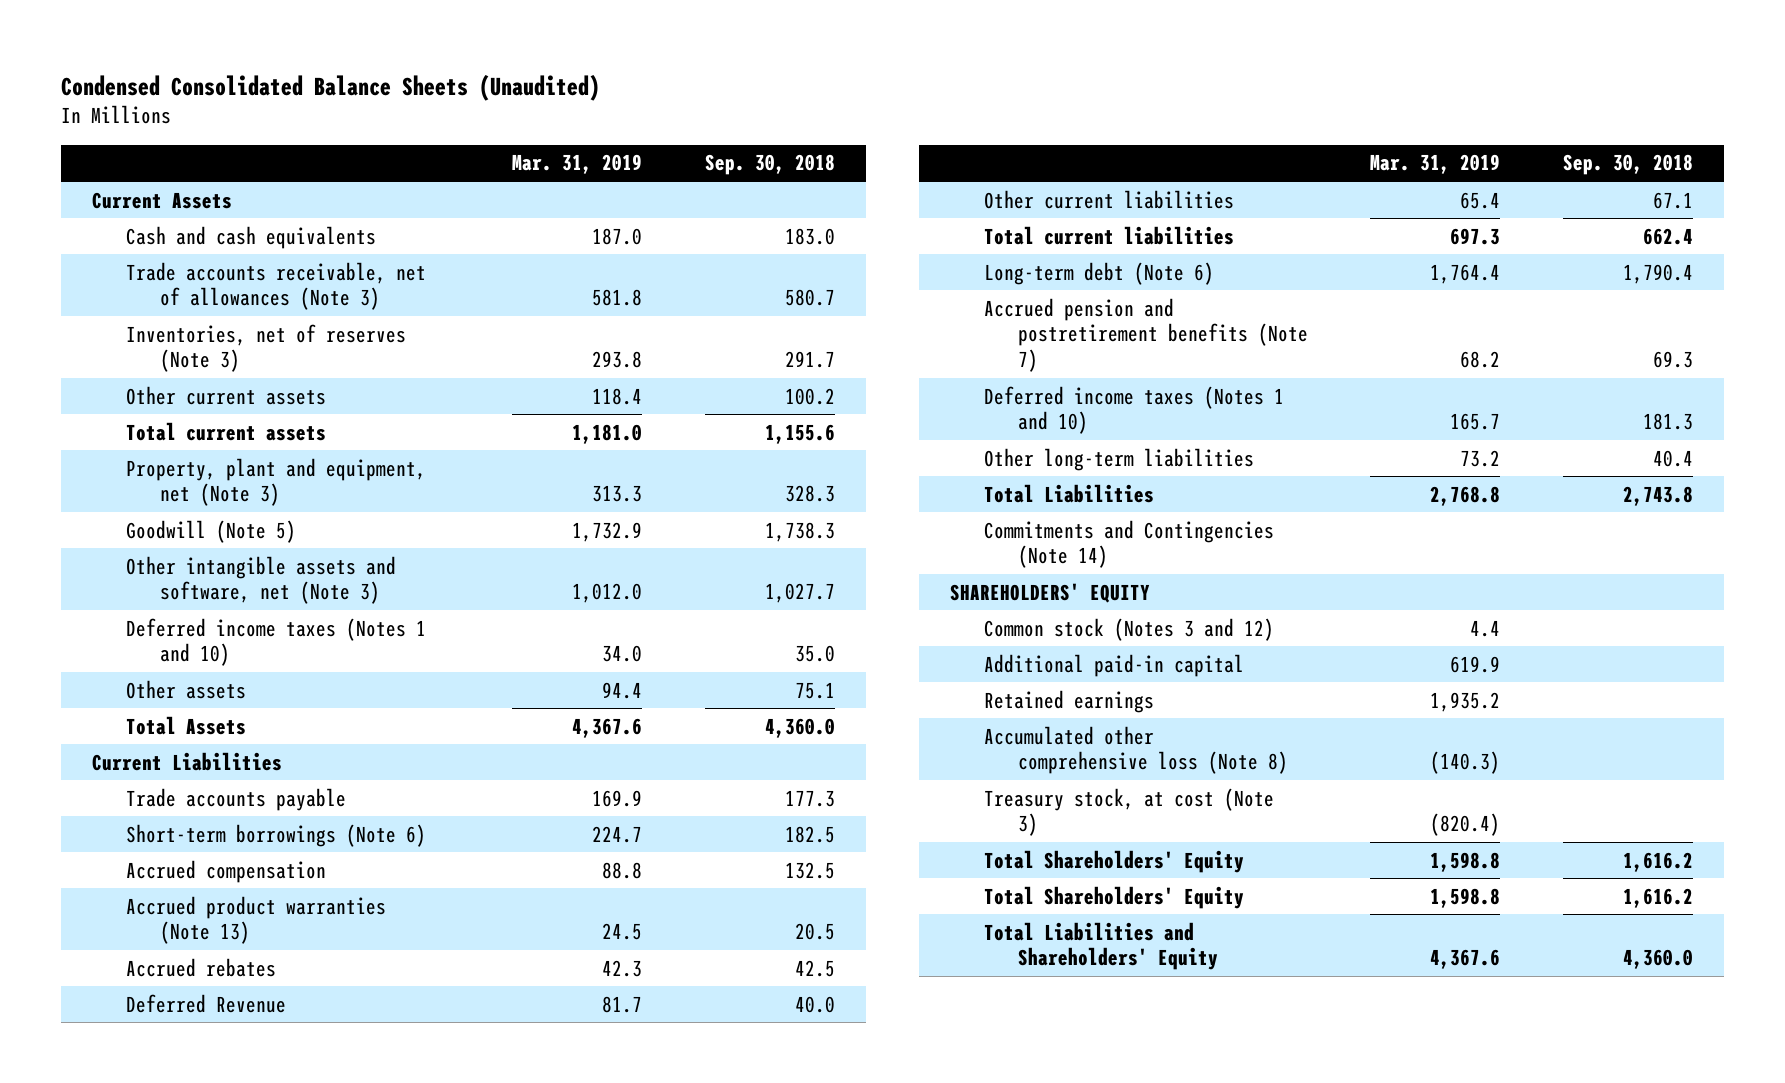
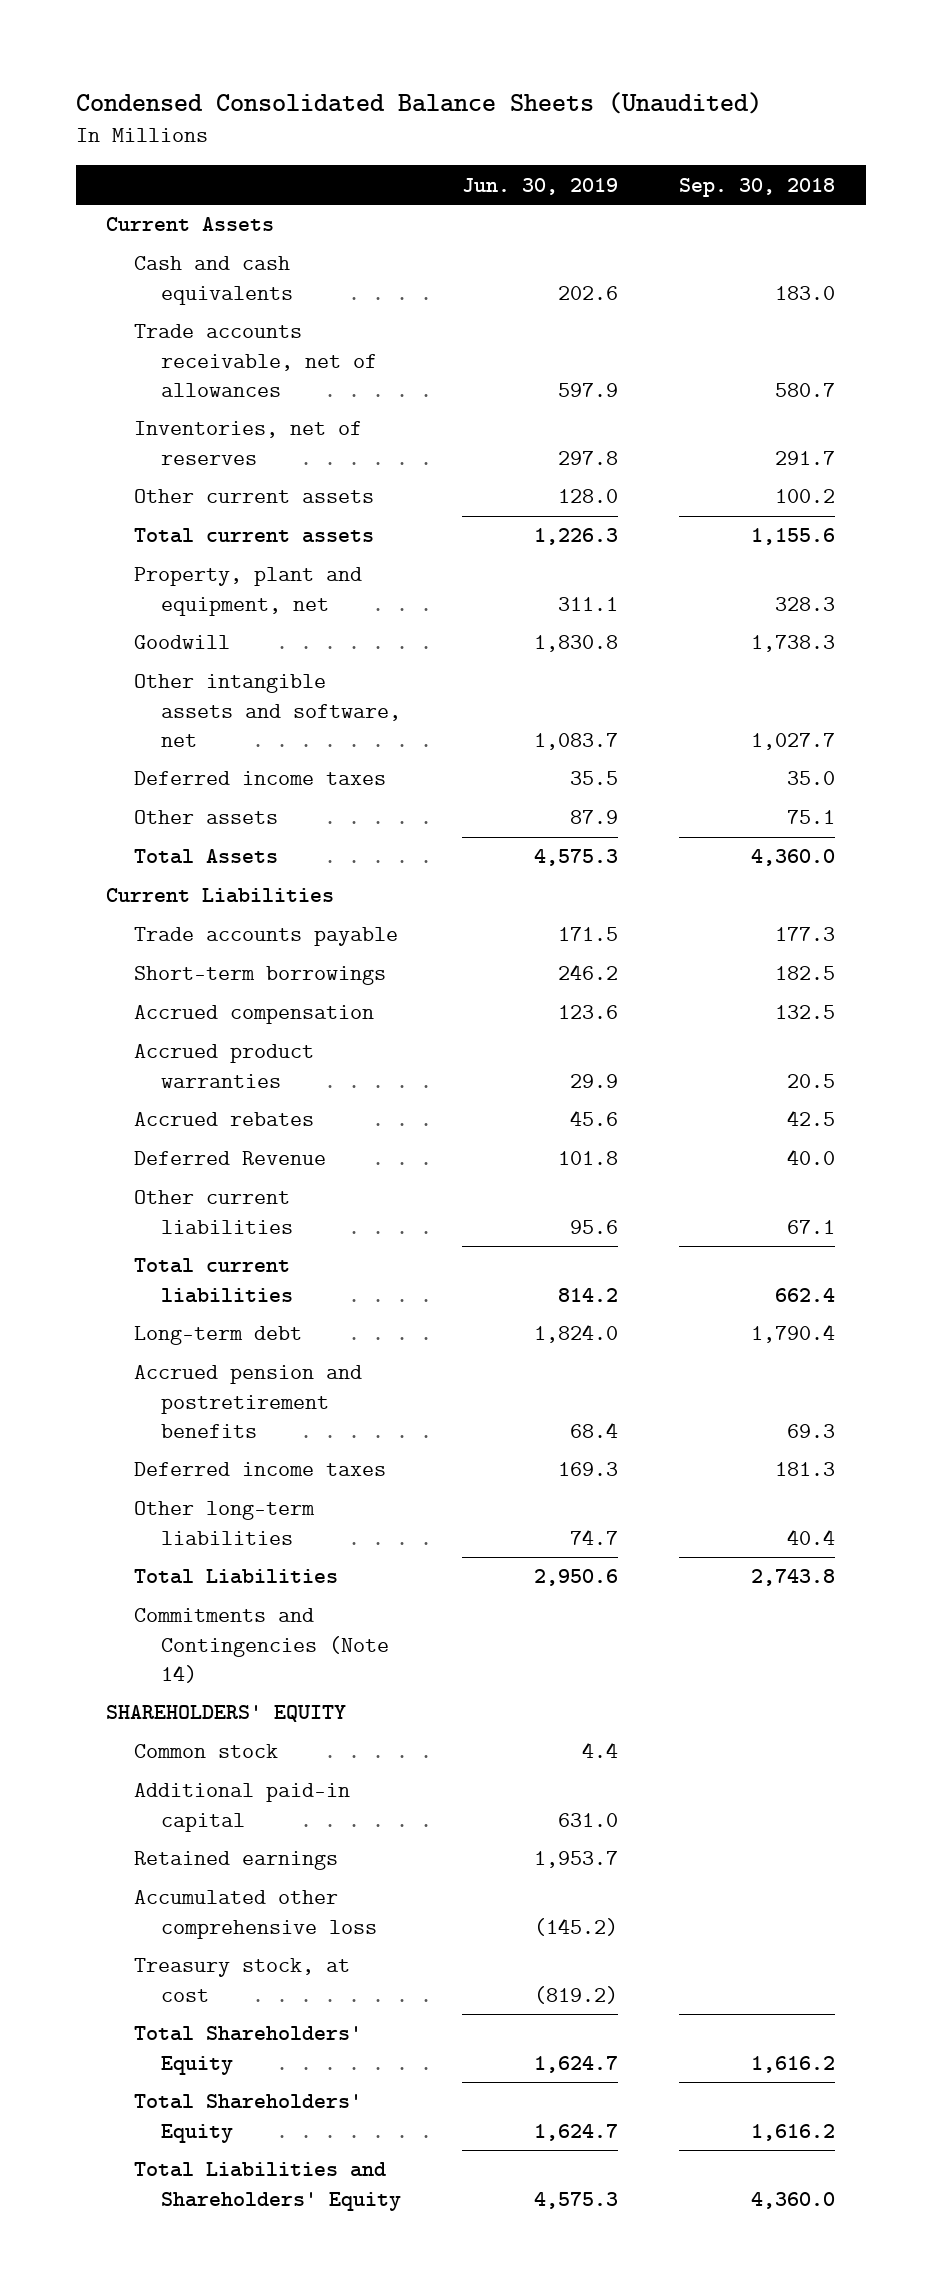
[512,154,643,175] Mar. 31, 2019 -> none
none -> [462,177,619,195] Jun. 30, 2019
[126,261,427,311] Trade accounts receivable, net of allowances (Note 3) -> [133,324,378,397] Trade accounts receivable, net of allowances
[126,323,407,373] Inventories, net of reserves (Note 3) -> [133,421,362,465] Inventories, net of reserves
[126,457,427,507] Property, plant and equipment, net (Note 3) -> [133,567,362,616] Property, plant and equipment, net
[126,519,297,543] Goodwill (Note 5) -> [133,635,230,650] Goodwill
[126,555,397,605] Other intangible assets and software, net (Note 3) -> [133,674,402,747] Other intangible assets and software, net
[126,617,427,667] Deferred income taxes (Notes 1 and 10) -> [133,771,386,786] Deferred income taxes
[126,823,427,847] Short-term borrowings (Note 6) -> [133,966,386,986] Short-term borrowings
[126,895,387,945] Accrued product warranties (Note 13) -> [133,1044,314,1088] Accrued product warranties
[984,261,1215,285] Long-term debt (Note 6) -> [133,1326,302,1346] Long-term debt
[984,297,1309,373] Accrued pension and postretirement benefits (Note 7) -> [133,1365,362,1438] Accrued pension and postretirement benefits
[984,385,1285,435] Deferred income taxes (Notes 1 and 10) -> [133,1462,386,1477] Deferred income taxes
[984,617,1275,641] Common stock (Notes 3 and 12) -> [133,1744,278,1759] Common stock
[984,725,1289,775] Accumulated other comprehensive loss (Note 8) -> [133,1890,378,1939] Accumulated other comprehensive loss
[984,787,1275,837] Treasury stock, at cost (Note 3) -> [133,1958,350,2002] Treasury stock, at cost

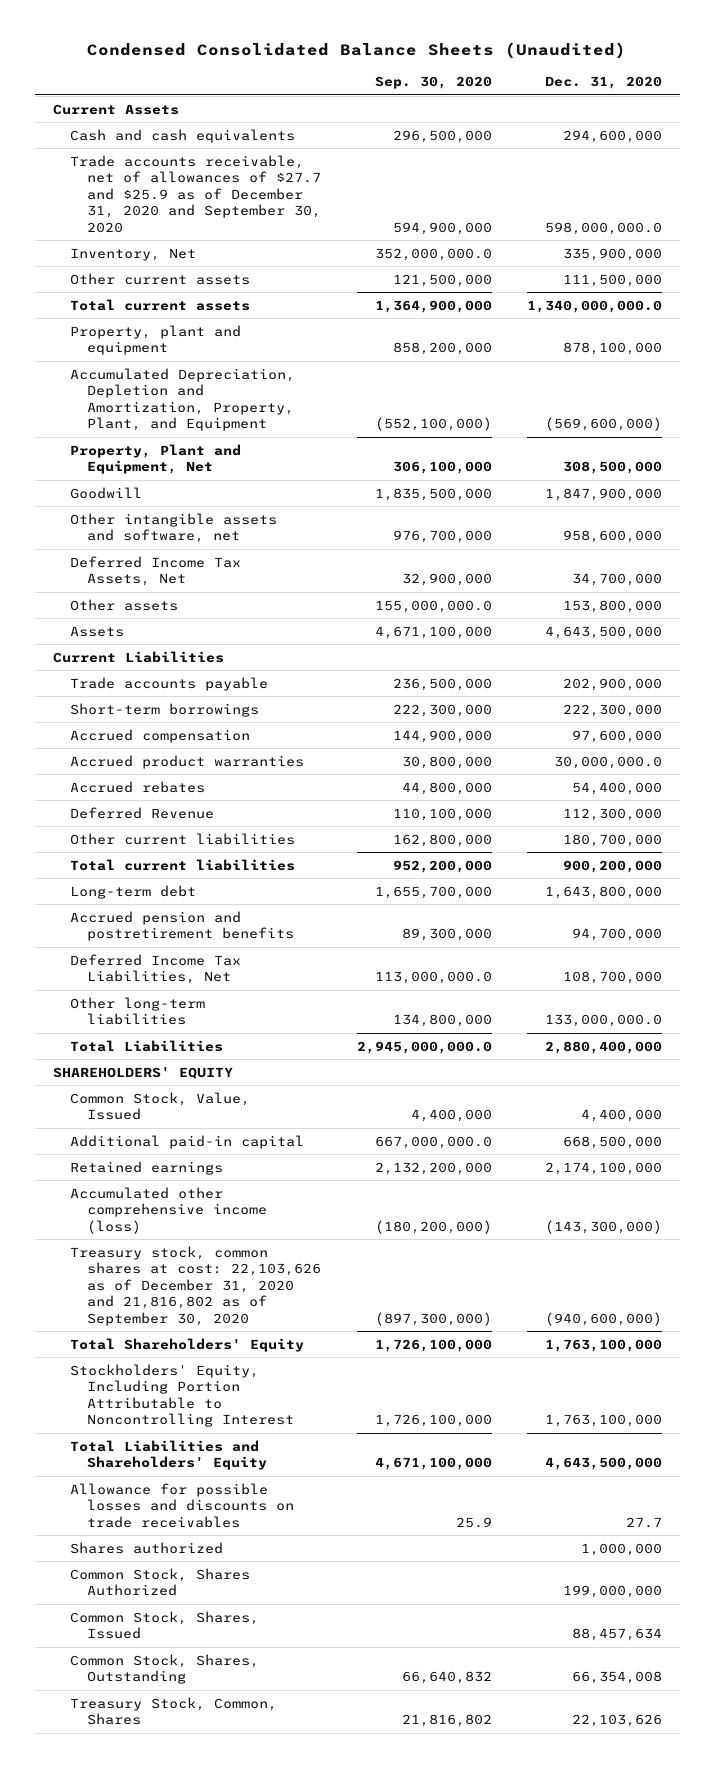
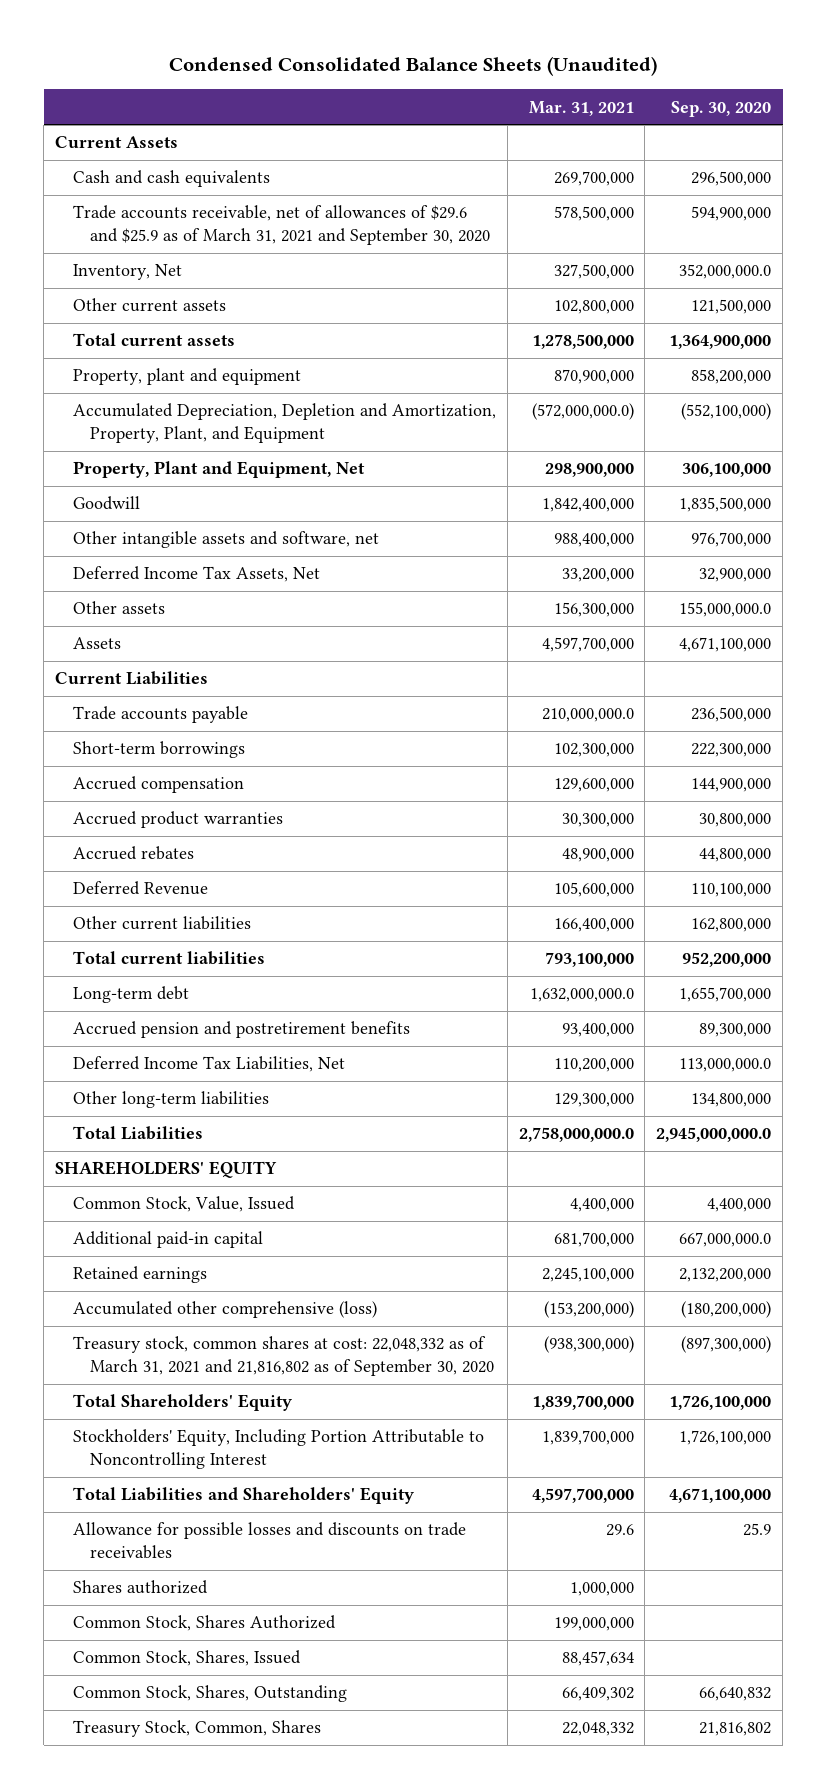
[545,76,663,90] Dec. 31, 2020 -> none
none -> [528,100,634,116] Mar. 31, 2021
[70,154,322,233] Trade accounts receivable, net of allowances of $27.7 and $25.9 as of December 31, 2020 and September 30, 2020 -> [72,205,491,246] Trade accounts receivable, net of allowances of $29.6 and $25.9 as of March 31, 2021 and September 30, 2020
[70,1186,268,1234] Accumulated other comprehensive income (loss) -> [72,1301,377,1319] Accumulated other comprehensive (loss)
[70,1245,322,1326] Treasury stock, common shares at cost: 22,103,626 as of December 31, 2020 and 21,816,802 as of September 30, 2020 -> [72,1336,495,1377] Treasury stock, common shares at cost: 22,048,332 as of March 31, 2021 and 21,816,802 as of September 30, 2020

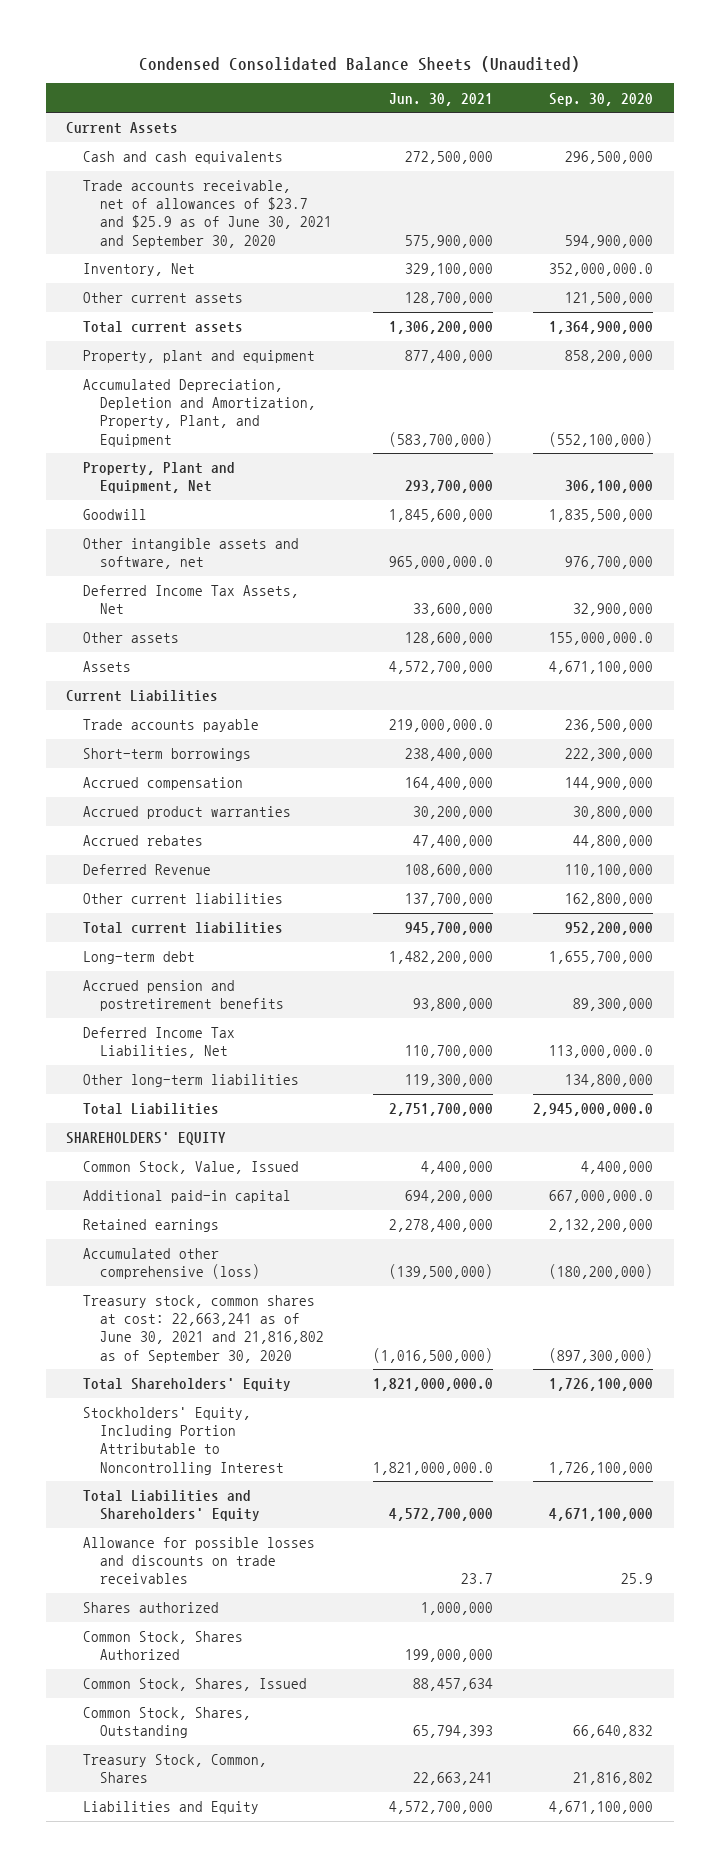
[528,100,634,116] Mar. 31, 2021 -> none
none -> [388,92,493,106] Jun. 30, 2021
[72,205,491,246] Trade accounts receivable, net of allowances of $29.6 and $25.9 as of March 31, 2021 and September 30, 2020 -> [82,180,332,248] Trade accounts receivable, net of allowances of $23.7 and $25.9 as of June 30, 2021 and September 30, 2020
[72,1336,495,1377] Treasury stock, common shares at cost: 22,048,332 as of March 31, 2021 and 21,816,802 as of September 30, 2020 -> [82,1295,324,1363] Treasury stock, common shares at cost: 22,663,241 as of June 30, 2021 and 21,816,802 as of September 30, 2020
none -> [82,1801,259,1815] Liabilities and Equity

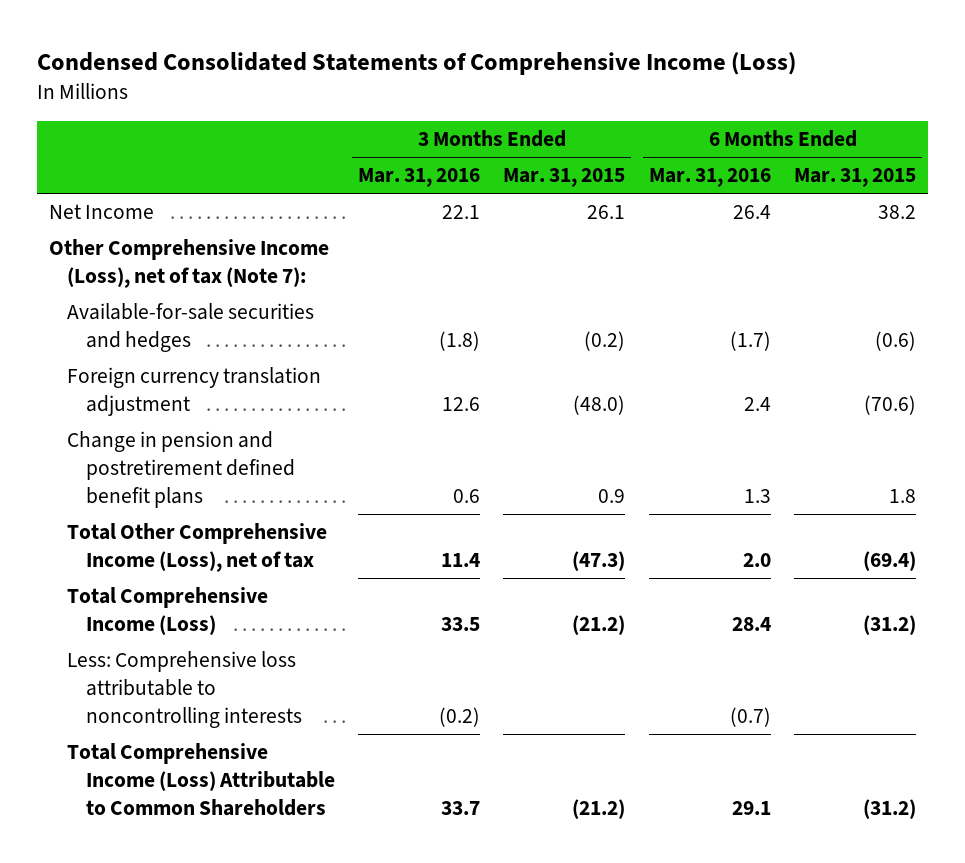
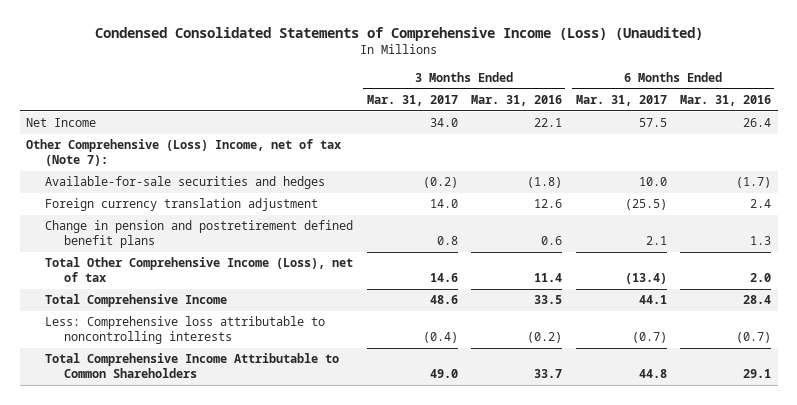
[36,52,796,76] Condensed Consolidated Statements of Comprehensive Income (Loss) -> [94,27,703,42] Condensed Consolidated Statements of Comprehensive Income (Loss) (Unaudited)
[503,168,626,188] Mar. 31, 2015 -> none
[794,168,917,188] Mar. 31, 2015 -> none
none -> [366,95,458,107] Mar. 31, 2017
none -> [575,95,667,107] Mar. 31, 2017
[48,239,329,288] Other Comprehensive Income (Loss), net of tax (Note 7): -> [26,139,342,166] Other Comprehensive (Loss) Income, net of tax (Note 7):
[67,587,269,635] Total Comprehensive Income (Loss) -> [45,294,228,308] Total Comprehensive Income
[67,743,335,816] Total Comprehensive Income (Loss) Attributable to Common Shareholders -> [45,353,340,378] Total Comprehensive Income Attributable to Common Shareholders

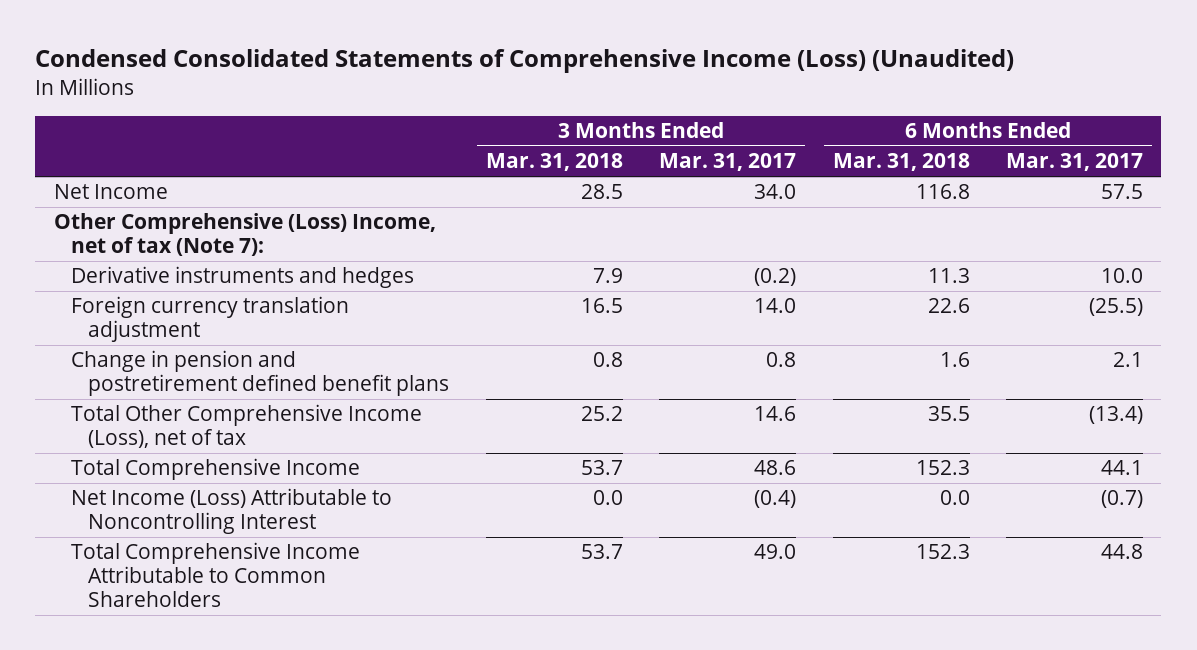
[471,95,563,107] Mar. 31, 2016 -> none
[680,95,772,107] Mar. 31, 2016 -> none
none -> [485,153,623,172] Mar. 31, 2018
none -> [832,153,970,172] Mar. 31, 2018
[45,176,326,190] Available-for-sale securities and hedges -> [70,266,414,289] Derivative instruments and hedges
[45,316,326,344] Less: Comprehensive loss attributable to noncontrolling interests -> [70,488,392,535] Net Income (Loss) Attributable to Noncontrolling Interest

